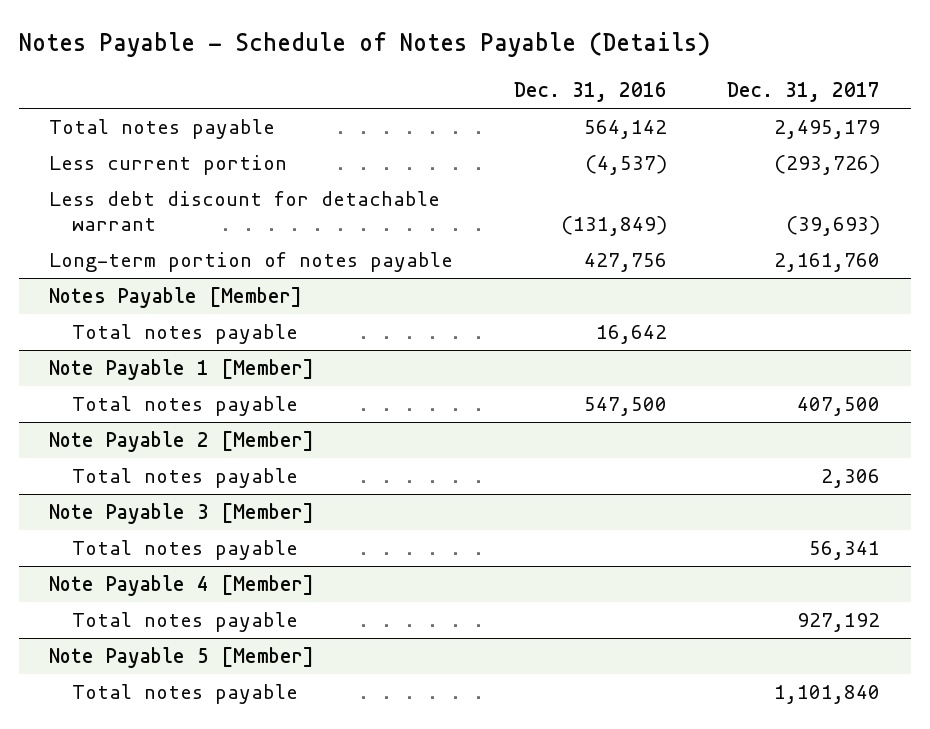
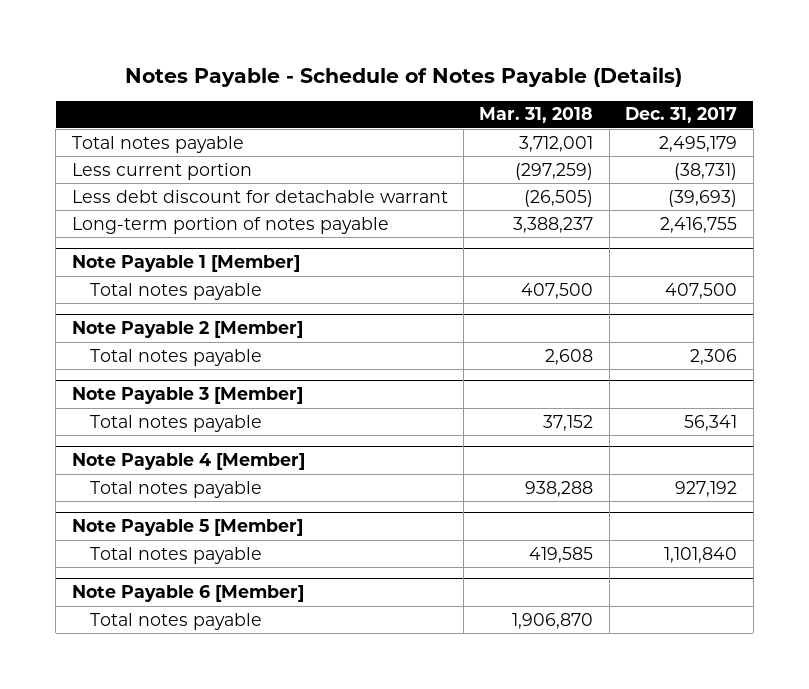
[513,82,667,103] Dec. 31, 2016 -> none
none -> [479,107,594,124] Mar. 31, 2018
[774,155,881,176] (293,726) -> [674,162,738,180] (38,731)
[49,287,303,309] Notes Payable [Member] -> none
[72,324,299,345] Total notes payable -> none
[774,253,881,273] 2,161,760 -> [660,216,738,233] 2,416,755
none -> [71,585,304,603] Note Payable 6 [Member]
none -> [90,612,263,630] Total notes payable

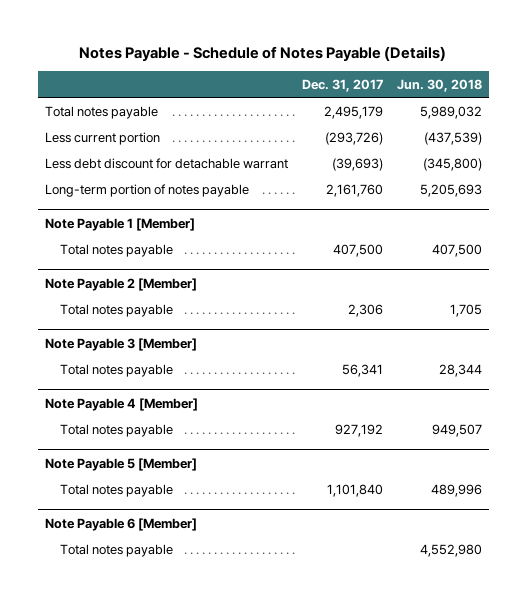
[479,107,594,124] Mar. 31, 2018 -> none
none -> [396,78,482,92] Jun. 30, 2018
[674,162,738,180] (38,731) -> [324,131,383,145] (293,726)
[660,216,738,233] 2,416,755 -> [325,183,383,197] 2,161,760

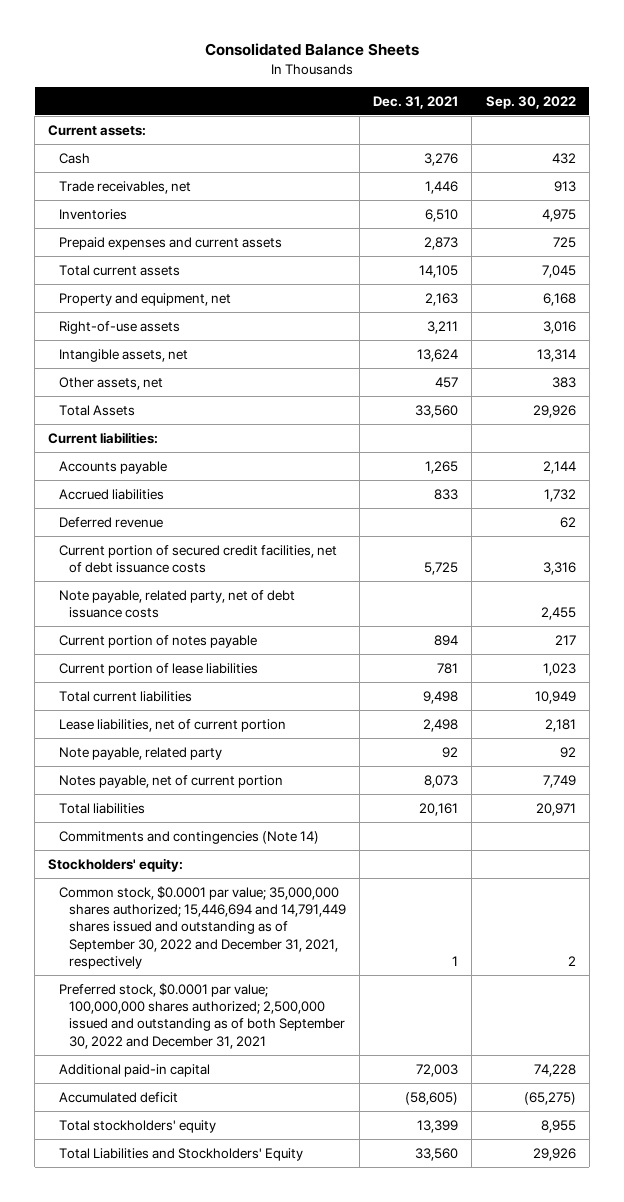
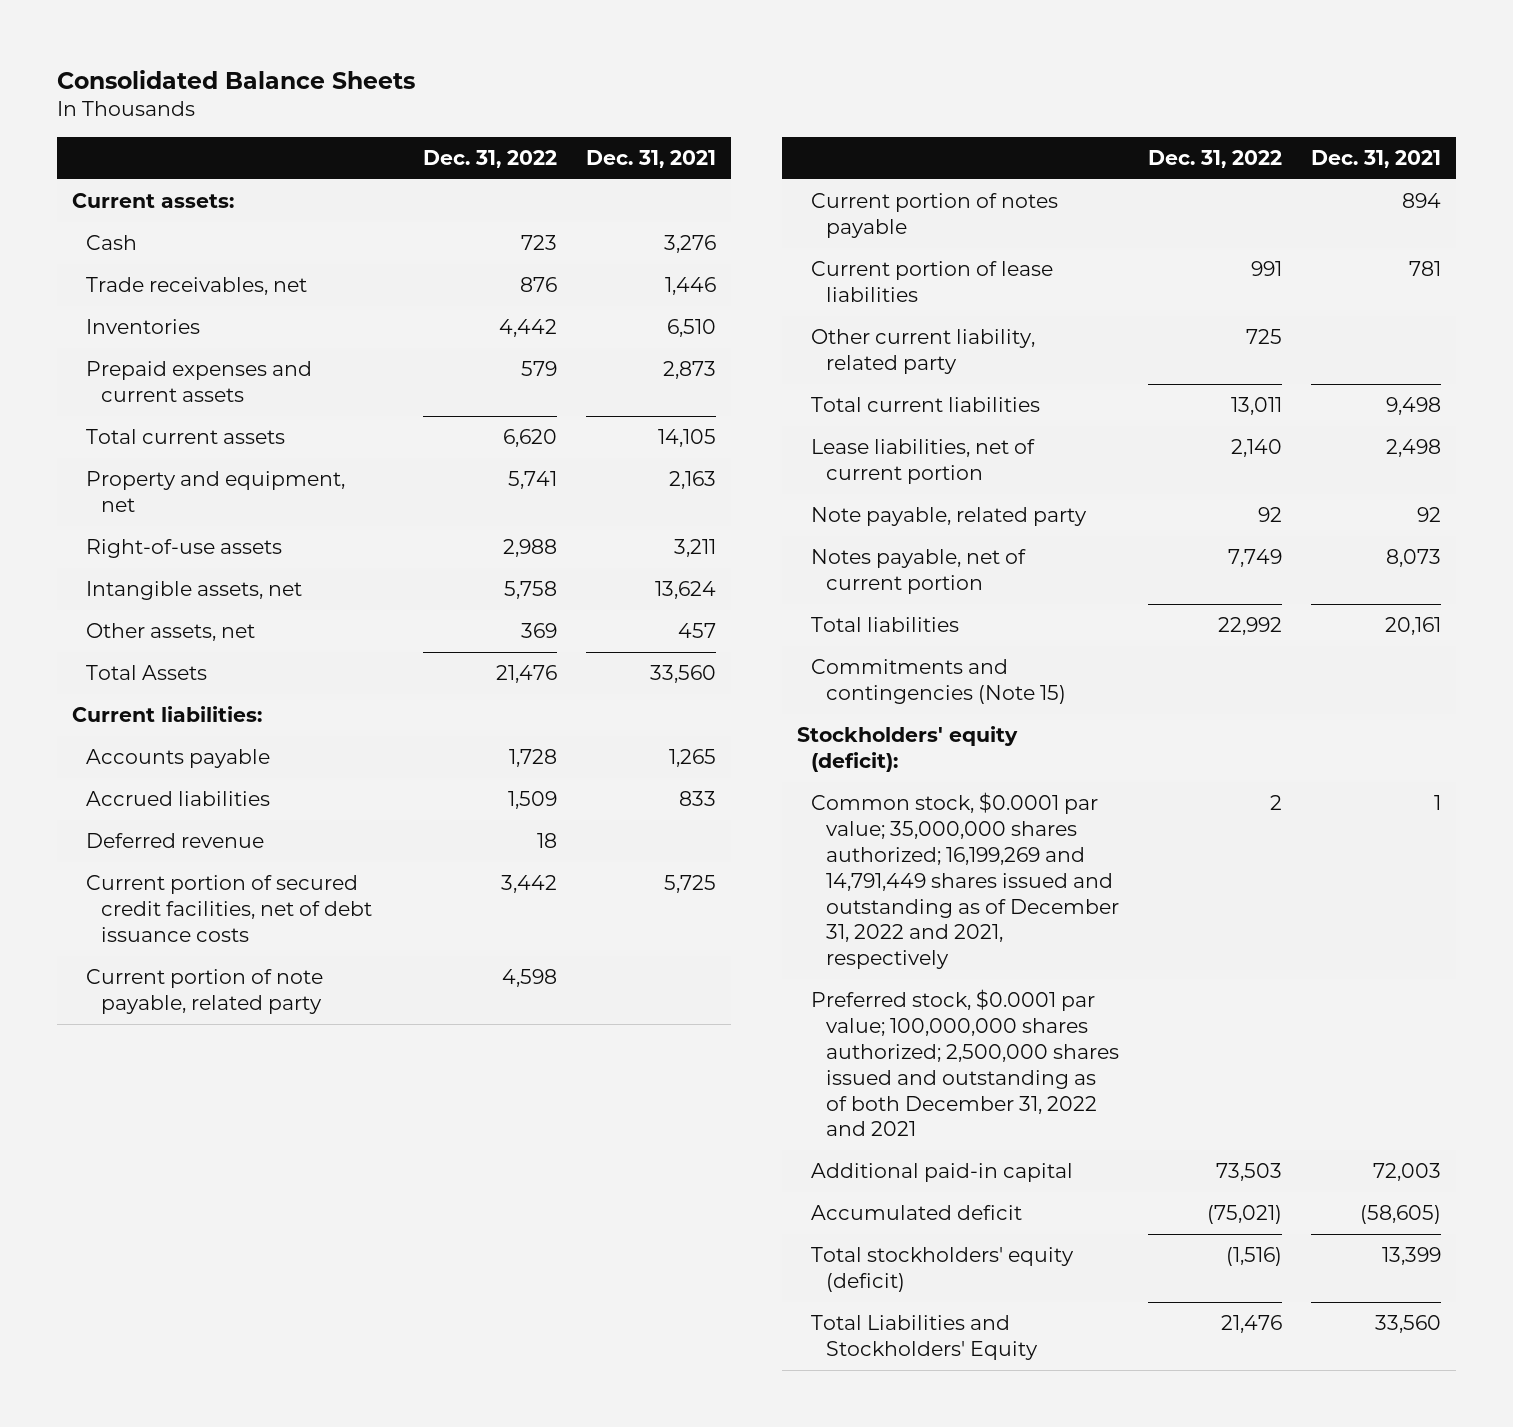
[485,95,576,109] Sep. 30, 2022 -> none
none -> [423,150,558,169] Dec. 31, 2022
[58,589,295,619] Note payable, related party, net of debt issuance costs -> [86,969,324,1014] Current portion of note payable, related party
none -> [811,329,1036,374] Other current liability, related party
[58,830,319,844] Commitments and contingencies (Note 14) -> [811,659,1067,704] Commitments and contingencies (Note 15)
[48,857,184,872] Stockholders' equity: -> [796,726,1018,772] Stockholders' equity (deficit):
[58,885,346,970] Common stock, $0.0001 par value; 35,000,000 shares authorized; 15,446,694 and 14,791,449 shares issued and outstanding as of September 30, 2022 and December 31, 2021, respectively -> [811,792,1120,970] Common stock, $0.0001 par value; 35,000,000 shares authorized; 16,199,269 and 14,791,449 shares issued and outstanding as of December 31, 2022 and 2021, respectively
[58,982,345,1049] Preferred stock, $0.0001 par value; 100,000,000 shares authorized; 2,500,000 issued and outstanding as of both September 30, 2022 and December 31, 2021 -> [811,989,1120,1137] Preferred stock, $0.0001 par value; 100,000,000 shares authorized; 2,500,000 shares issued and outstanding as of both December 31, 2022 and 2021
[58,1119,216,1133] Total stockholders' equity -> [811,1247,1075,1292] Total stockholders' equity (deficit)

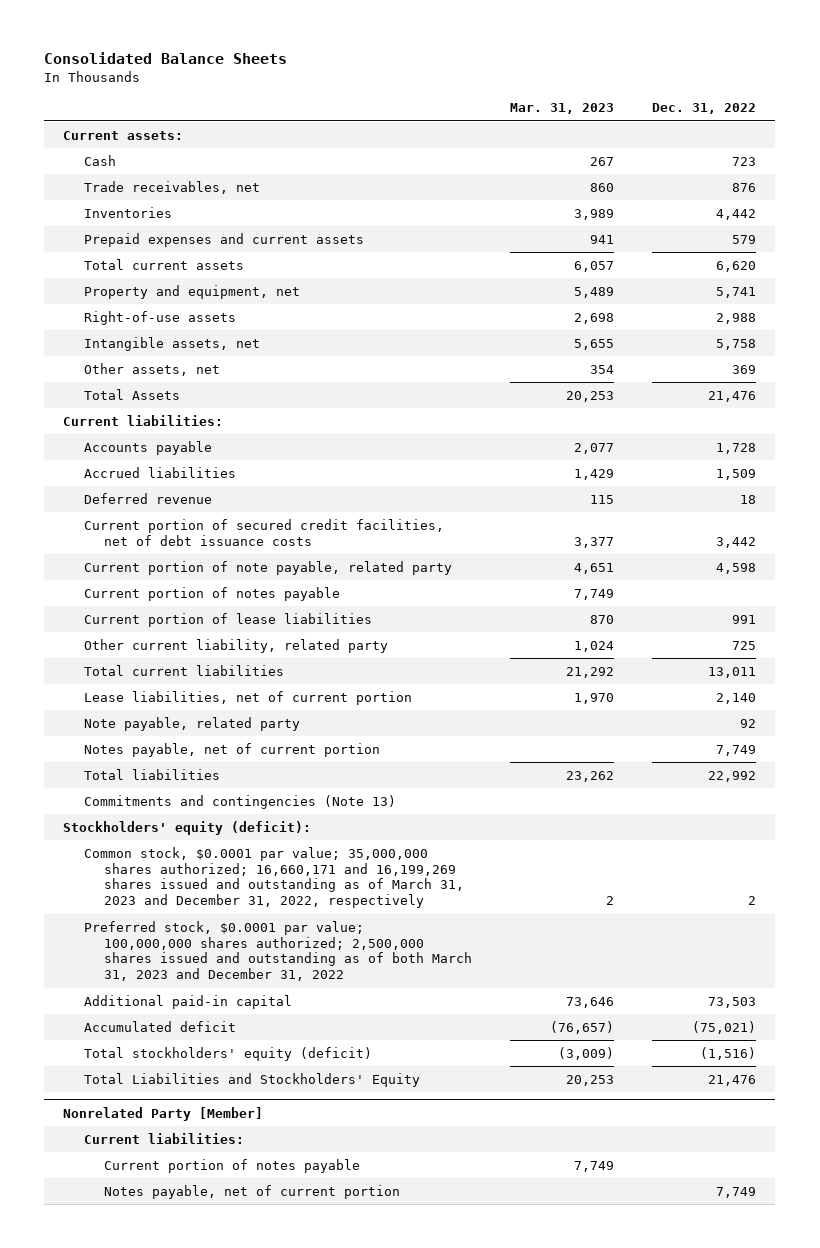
[586,150,717,169] Dec. 31, 2021 -> none
none -> [510,103,615,115] Mar. 31, 2023
[811,659,1067,704] Commitments and contingencies (Note 15) -> [83,794,396,809] Commitments and contingencies (Note 13)
[811,792,1120,970] Common stock, $0.0001 par value; 35,000,000 shares authorized; 16,199,269 and 14,791,449 shares issued and outstanding as of December 31, 2022 and 2021, respectively -> [83,846,465,909] Common stock, $0.0001 par value; 35,000,000 shares authorized; 16,660,171 and 16,199,269 shares issued and outstanding as of March 31, 2023 and December 31, 2022, respectively
[811,989,1120,1137] Preferred stock, $0.0001 par value; 100,000,000 shares authorized; 2,500,000 shares issued and outstanding as of both December 31, 2022 and 2021 -> [83,920,473,982] Preferred stock, $0.0001 par value; 100,000,000 shares authorized; 2,500,000 shares issued and outstanding as of both March 31, 2023 and December 31, 2022
none -> [63,1106,264,1121] Nonrelated Party [Member]
none -> [83,1132,244,1144] Current liabilities:
none -> [104,1158,361,1173] Current portion of notes payable
none -> [104,1184,401,1199] Notes payable, net of current portion

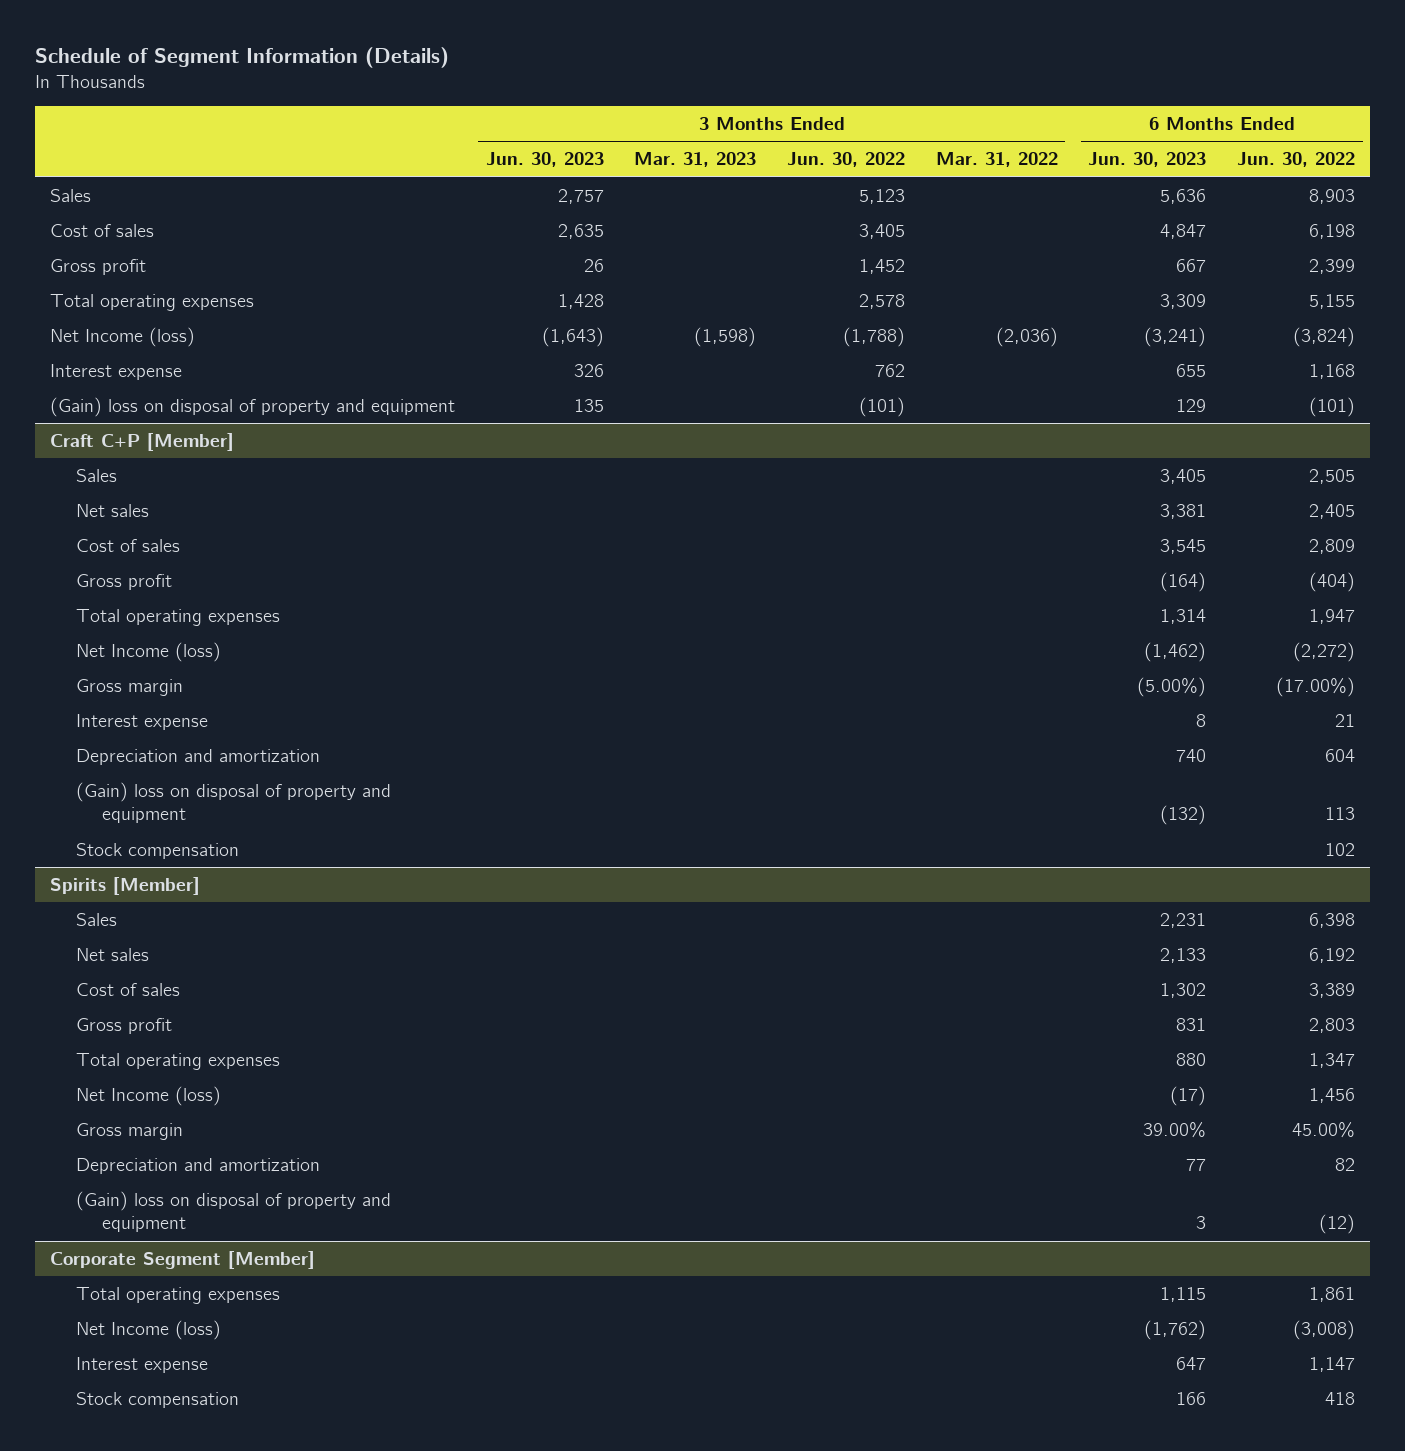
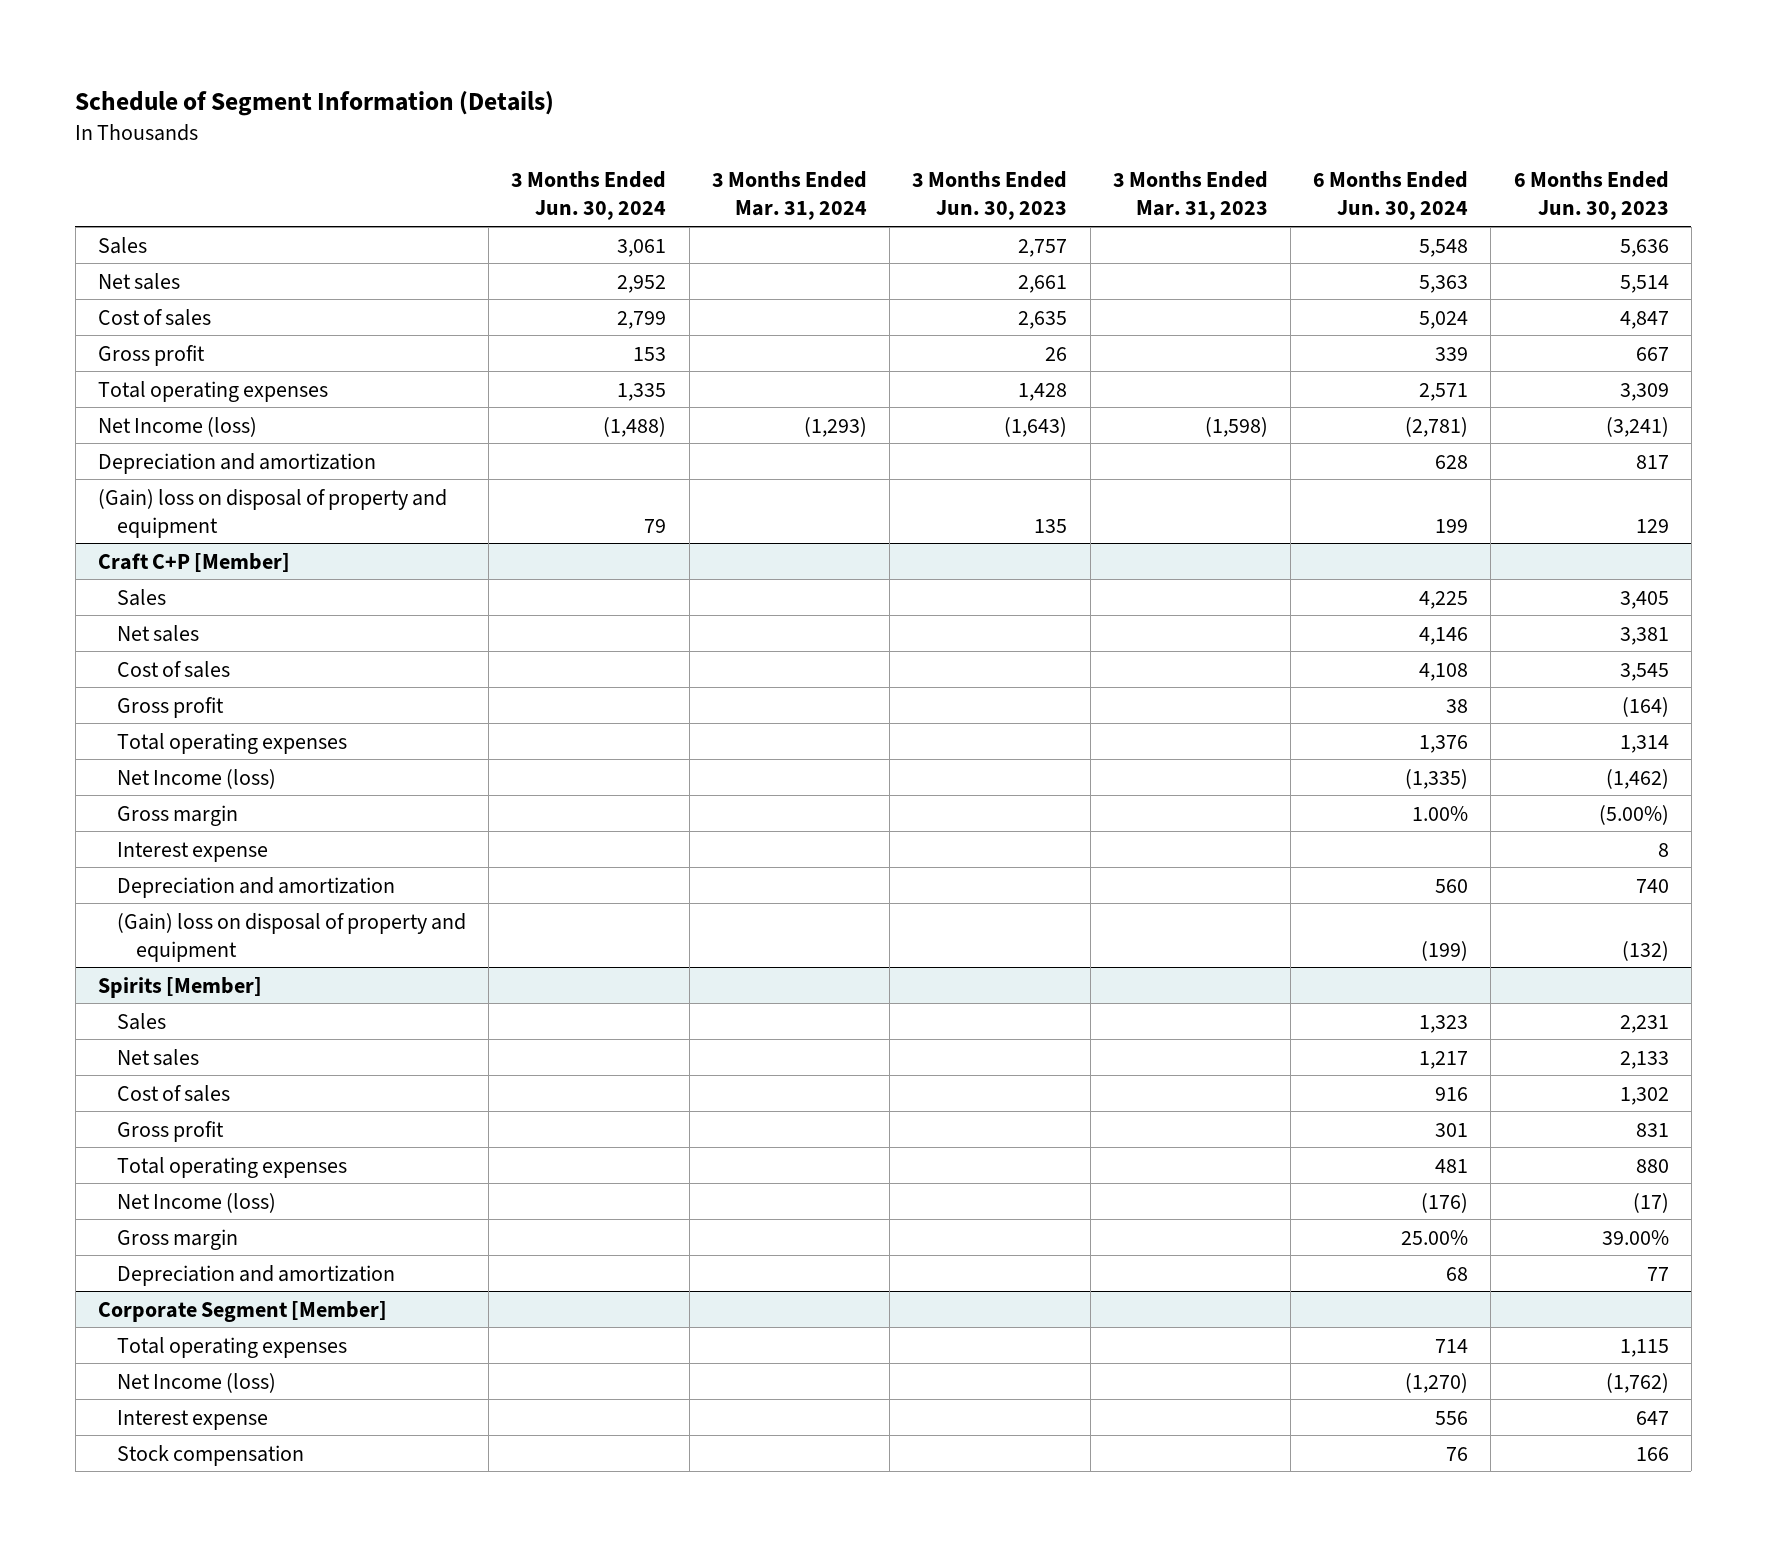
[787,152,906,168] Jun. 30, 2022 -> none
[935,152,1058,168] Mar. 31, 2022 -> none
[1237,152,1356,168] Jun. 30, 2022 -> none
none -> [511,171,667,221] 3 Months Ended Jun. 30, 2024
none -> [711,171,867,221] 3 Months Ended Mar. 31, 2024
none -> [1313,171,1469,221] 6 Months Ended Jun. 30, 2024
none -> [98,272,181,290] Net sales
[50,363,183,380] Interest expense -> none
none -> [98,452,377,474] Depreciation and amortization
[75,842,239,859] Stock compensation -> none
[75,1190,391,1233] (Gain) loss on disposal of property and equipment -> none

